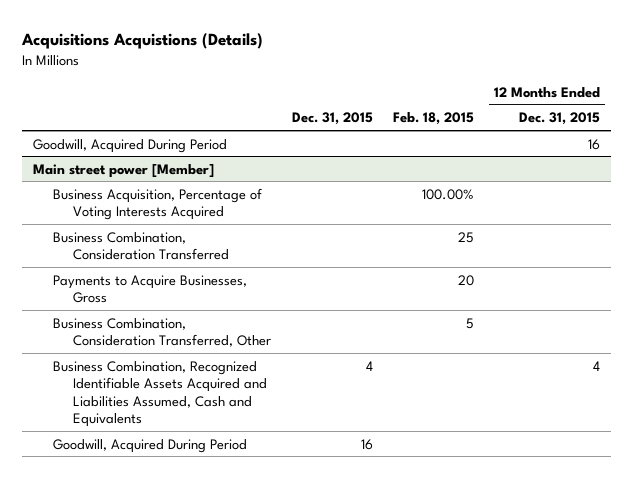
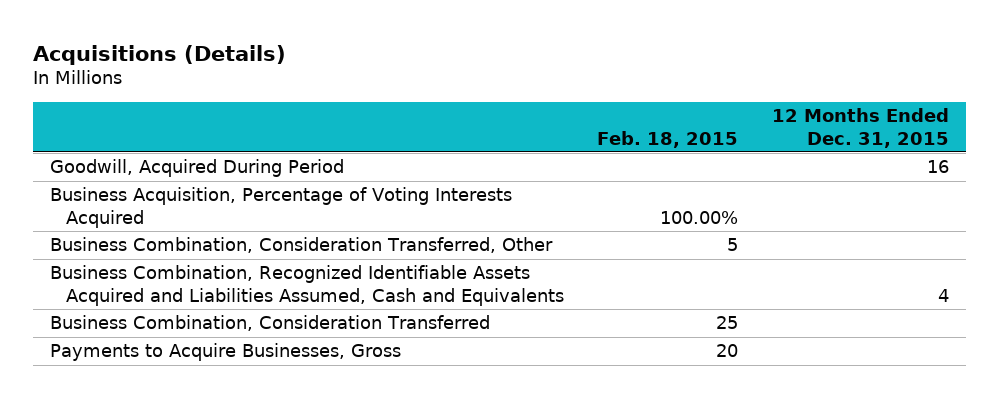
[21,32,264,49] Acquisitions Acquistions (Details) -> [33,44,287,65] Acquisitions (Details)
[291,112,373,126] Dec. 31, 2015 -> none
[32,163,214,178] Main street power [Member] -> none
[52,187,262,221] Business Acquisition, Percentage of Voting Interests Acquired -> none
[52,231,230,261] Business Combination, Consideration Transferred -> none
[52,274,247,304] Payments to Acquire Businesses, Gross -> none
[52,317,272,348] Business Combination, Consideration Transferred, Other -> none
[52,360,268,428] Business Combination, Recognized Identifiable Assets Acquired and Liabilities Assumed, Cash and Equivalents -> none
[52,438,247,453] Goodwill, Acquired During Period -> none
none -> [50,187,513,228] Business Acquisition, Percentage of Voting Interests Acquired
none -> [50,237,554,254] Business Combination, Consideration Transferred, Other
none -> [50,265,564,306] Business Combination, Recognized Identifiable Assets Acquired and Liabilities Assumed, Cash and Equivalents
none -> [50,315,491,332] Business Combination, Consideration Transferred
none -> [50,343,402,362] Payments to Acquire Businesses, Gross

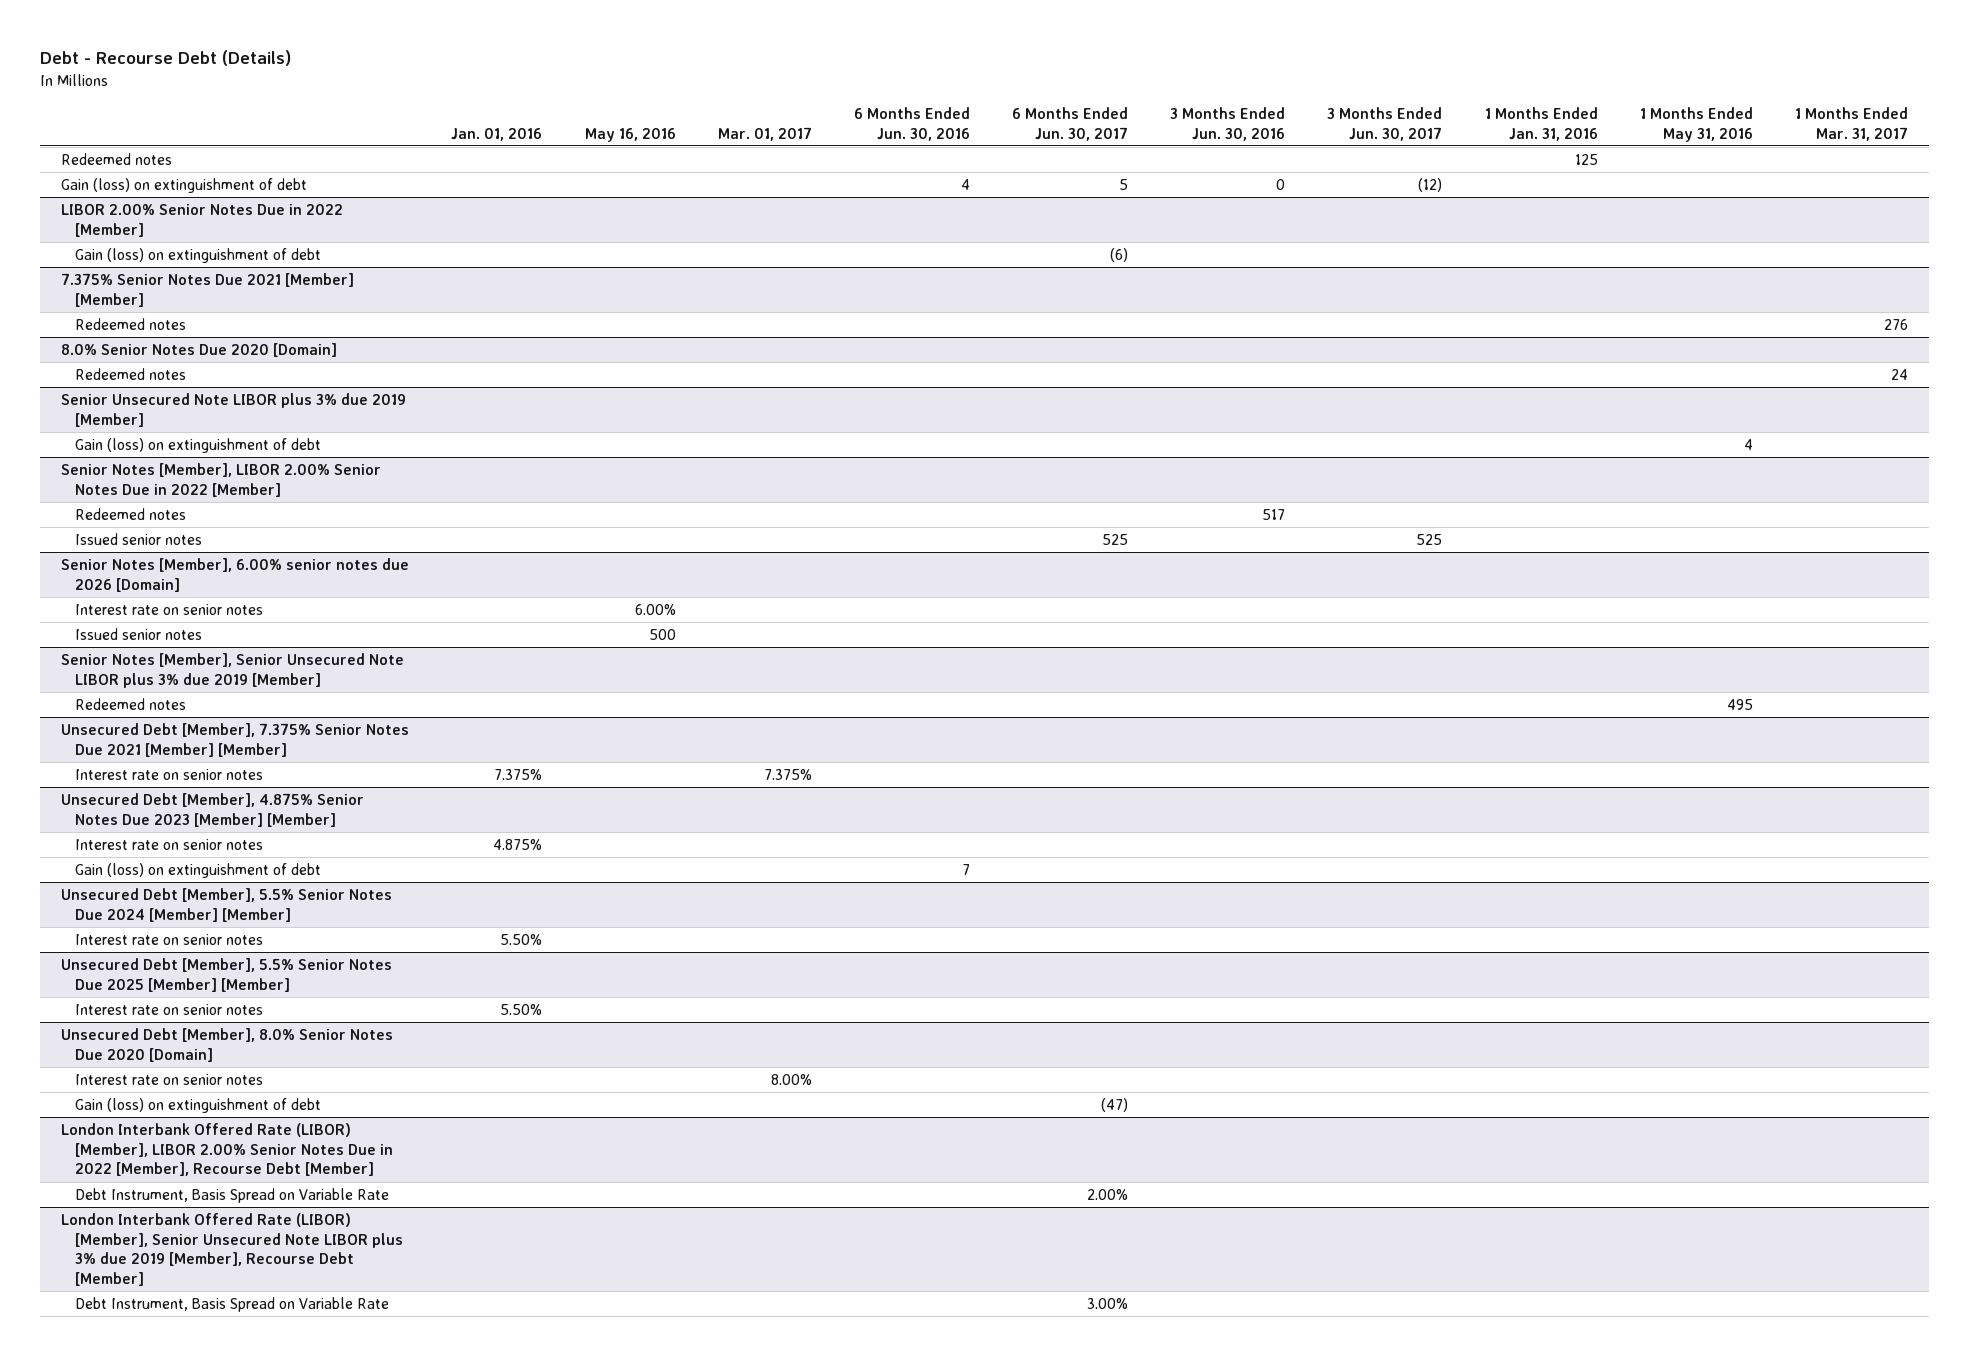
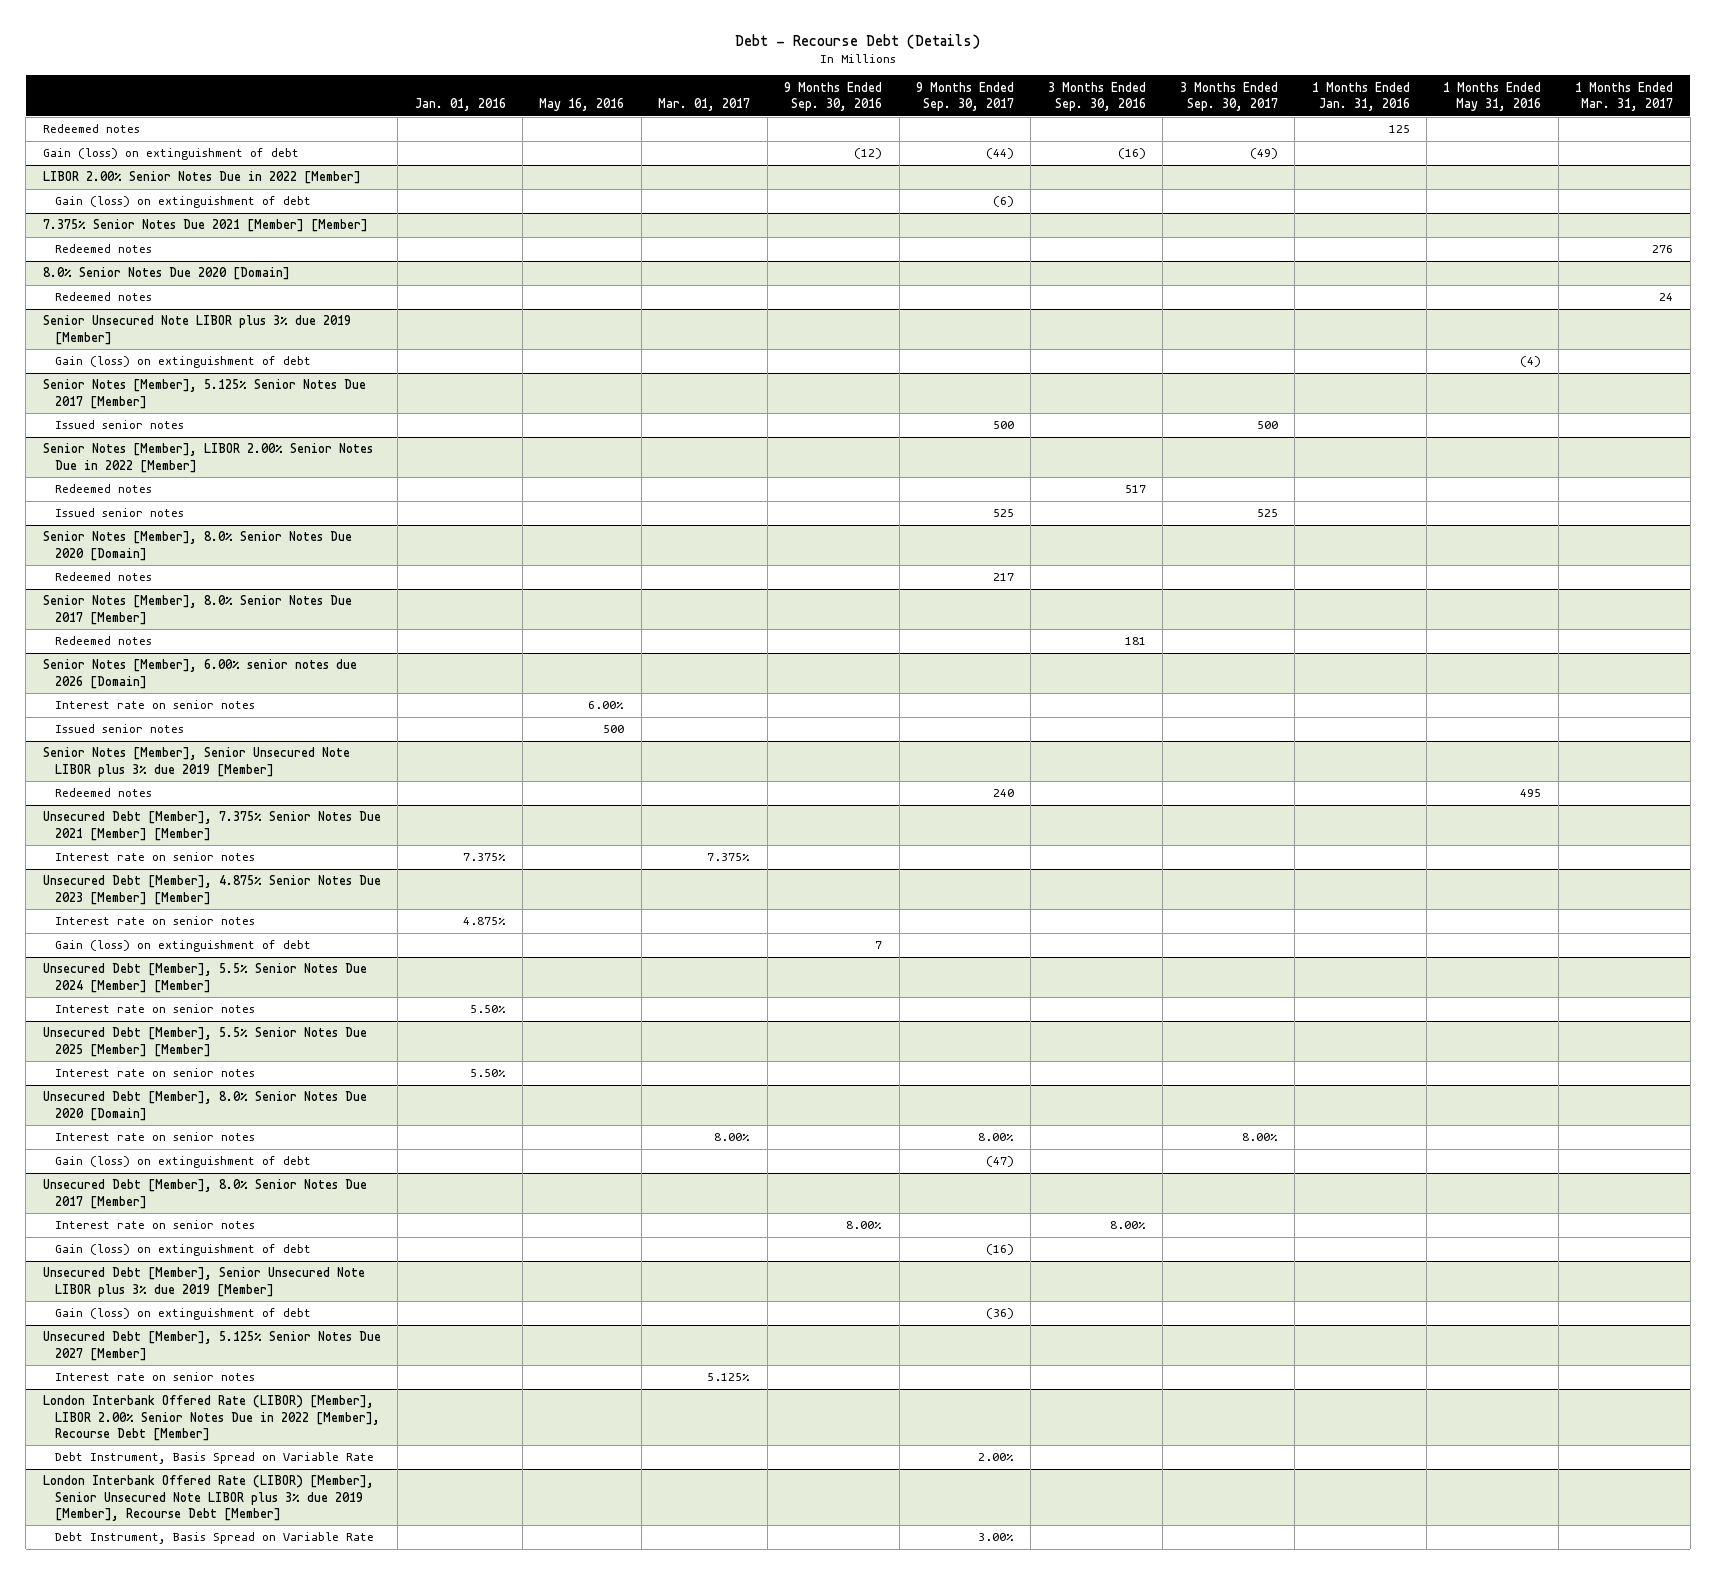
[853,106,970,141] 6 Months Ended Jun. 30, 2016 -> none
[1012,106,1129,141] 6 Months Ended Jun. 30, 2017 -> none
[1170,106,1286,141] 3 Months Ended Jun. 30, 2016 -> none
[1327,106,1443,141] 3 Months Ended Jun. 30, 2017 -> none
none -> [784,81,883,111] 9 Months Ended Sep. 30, 2016
none -> [915,81,1014,111] 9 Months Ended Sep. 30, 2017
none -> [1047,81,1146,111] 3 Months Ended Sep. 30, 2016
none -> [1179,81,1278,111] 3 Months Ended Sep. 30, 2017
[1743,438,1753,450] 4 -> [1520,356,1542,368] (4)
none -> [42,379,366,409] Senior Notes [Member], 5.125% Senior Notes Due 2017 [Member]
none -> [55,420,185,430] Issued senior notes
none -> [42,531,352,561] Senior Notes [Member], 8.0% Senior Notes Due 2020 [Domain]
none -> [55,572,153,582] Redeemed notes
none -> [42,595,352,625] Senior Notes [Member], 8.0% Senior Notes Due 2017 [Member]
none -> [55,636,153,646] Redeemed notes
none -> [42,1179,367,1209] Unsecured Debt [Member], 8.0% Senior Notes Due 2017 [Member]
none -> [55,1220,256,1230] Interest rate on senior notes
none -> [55,1244,312,1257] Gain (loss) on extinguishment of debt
none -> [42,1267,365,1297] Unsecured Debt [Member], Senior Unsecured Note LIBOR plus 3% due 2019 [Member]
none -> [55,1308,312,1321] Gain (loss) on extinguishment of debt
none -> [42,1331,381,1361] Unsecured Debt [Member], 5.125% Senior Notes Due 2027 [Member]
none -> [55,1372,256,1382] Interest rate on senior notes

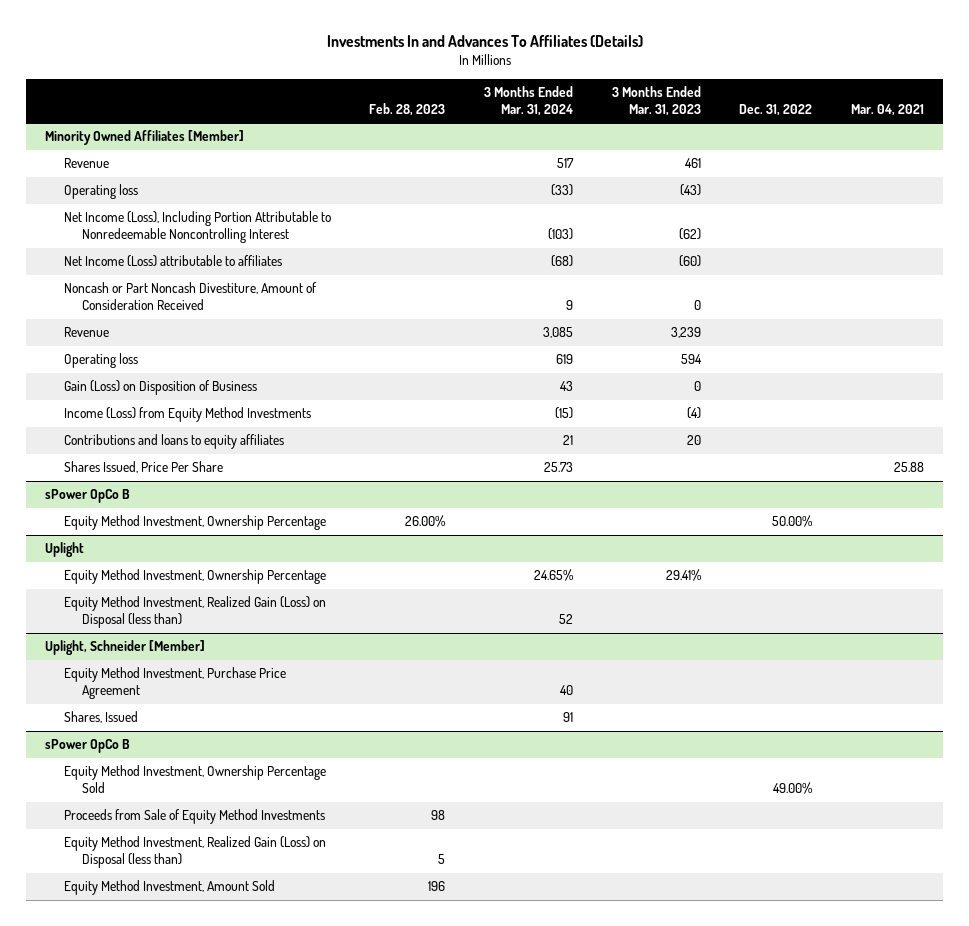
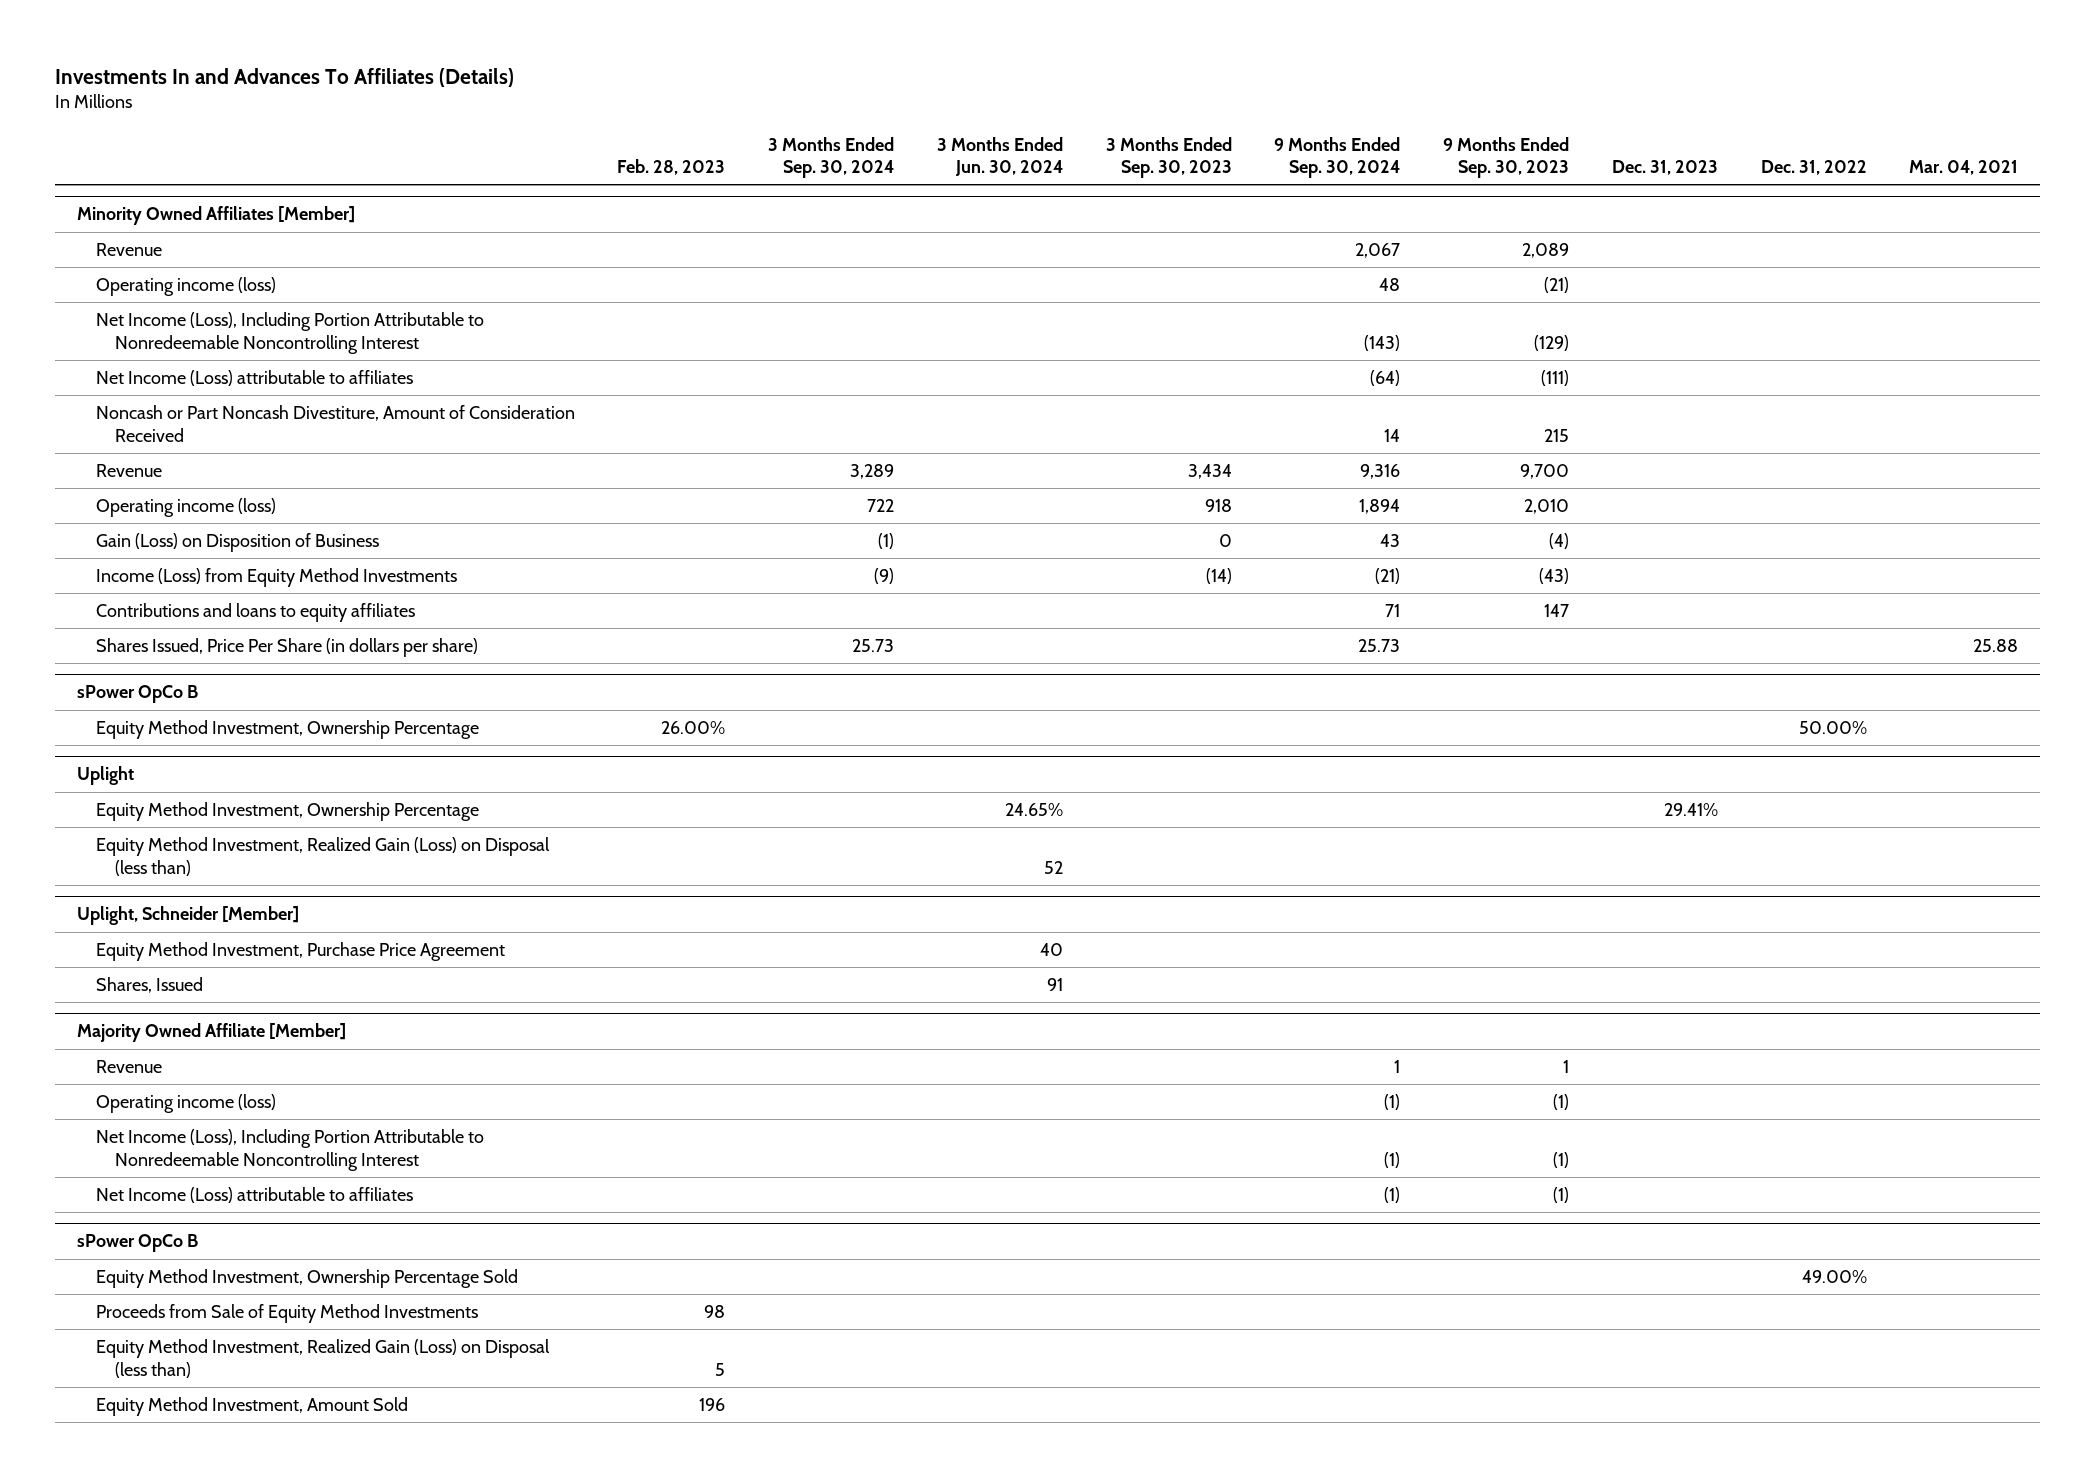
[483,86,573,116] 3 Months Ended Mar. 31, 2024 -> none
[611,86,701,116] 3 Months Ended Mar. 31, 2023 -> none
none -> [768,136,895,179] 3 Months Ended Sep. 30, 2024
none -> [936,136,1063,177] 3 Months Ended Jun. 30, 2024
none -> [1105,136,1232,179] 3 Months Ended Sep. 30, 2023
none -> [1274,136,1401,179] 9 Months Ended Sep. 30, 2024
none -> [1443,136,1570,179] 9 Months Ended Sep. 30, 2023
none -> [1611,160,1718,176] Dec. 31, 2023
[63,184,138,200] Operating loss -> [95,277,276,297] Operating income (loss)
[63,353,138,369] Operating loss -> [95,498,276,518] Operating income (loss)
[63,461,223,474] Shares Issued, Price Per Share -> [95,638,478,658] Shares Issued, Price Per Share (in dollars per share)
none -> [76,1023,346,1043] Majority Owned Affiliate [Member]
none -> [95,1060,162,1074] Revenue
none -> [95,1094,276,1114] Operating income (loss)
none -> [95,1129,484,1171] Net Income (Loss), Including Portion Attributable to Nonredeemable Noncontrolling Interest
none -> [95,1187,413,1204] Net Income (Loss) attributable to affiliates

